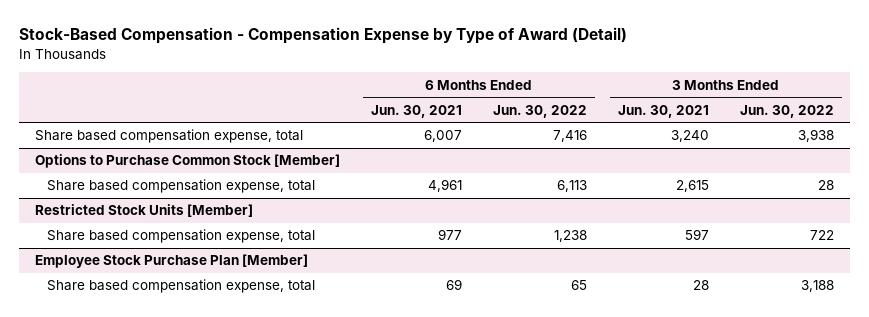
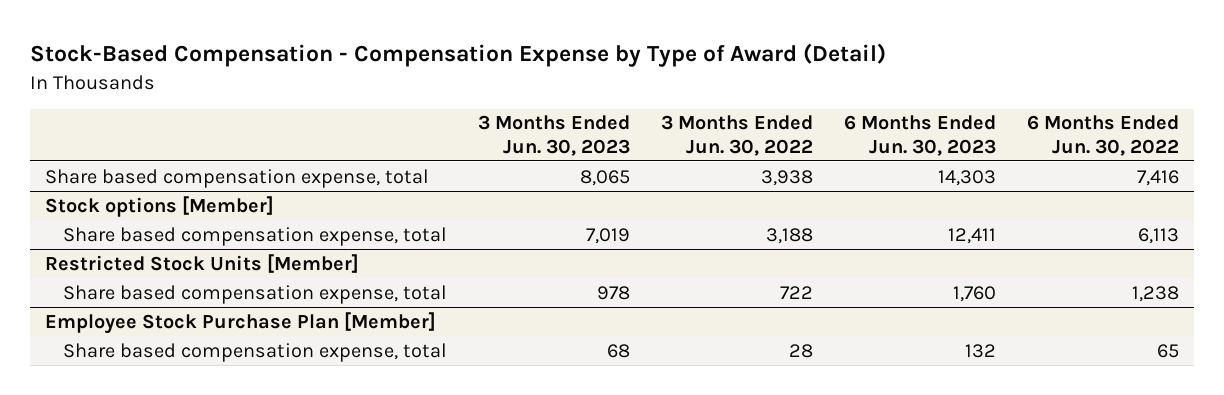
[370,104,462,118] Jun. 30, 2021 -> none
[618,104,710,118] Jun. 30, 2021 -> none
none -> [478,115,631,156] 3 Months Ended Jun. 30, 2023
none -> [843,115,996,156] 6 Months Ended Jun. 30, 2023
[34,154,340,169] Options to Purchase Common Stock [Member] -> [45,195,275,217] Stock options [Member]
[818,180,835,191] 28 -> [765,227,813,244] 3,188
[801,280,835,293] 3,188 -> [788,343,813,358] 28

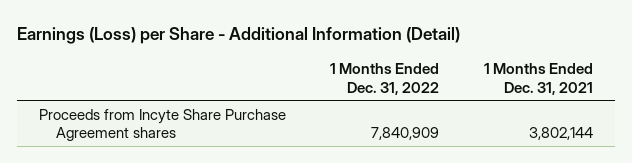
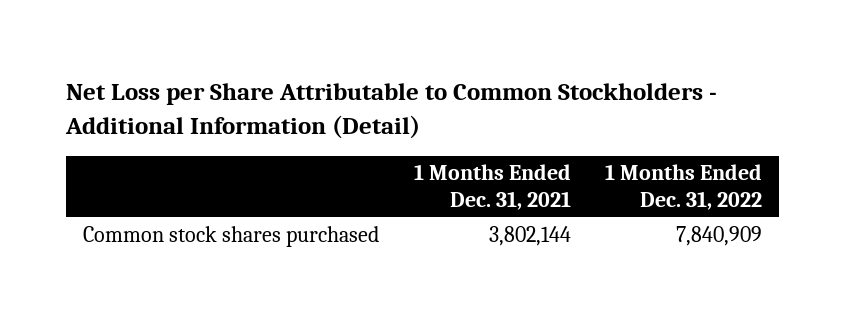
[17,27,461,45] Earnings (Loss) per Share - Additional Information (Detail) -> [65,82,718,139] Net Loss per Share Attributable to Common Stockholders - Additional Information (Detail)
[39,108,287,142] Proceeds from Incyte Share Purchase Agreement shares -> [83,225,380,247] Common stock shares purchased

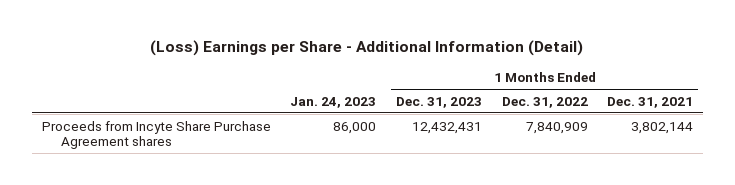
[65,82,718,139] Net Loss per Share Attributable to Common Stockholders - Additional Information (Detail) -> [150,40,584,57] (Loss) Earnings per Share - Additional Information (Detail)
none -> [290,96,377,108] Jan. 24, 2023
none -> [395,96,482,108] Dec. 31, 2023
[83,225,380,247] Common stock shares purchased -> [41,120,271,150] Proceeds from Incyte Share Purchase Agreement shares

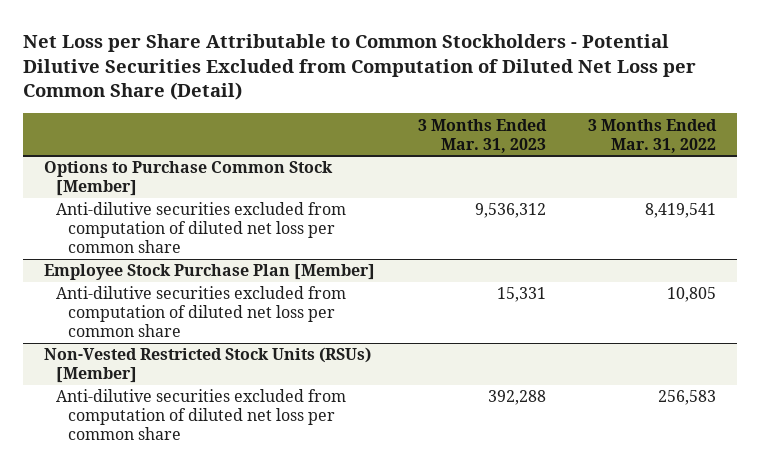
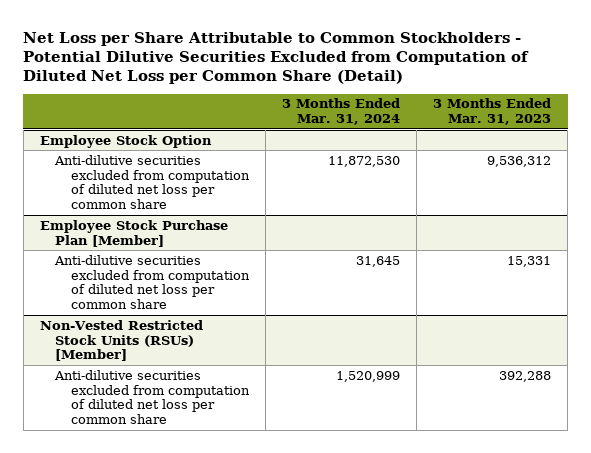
[587,118,717,153] 3 Months Ended Mar. 31, 2022 -> none
none -> [282,98,401,126] 3 Months Ended Mar. 31, 2024
[44,161,334,197] Options to Purchase Common Stock [Member] -> [39,134,212,148] Employee Stock Option

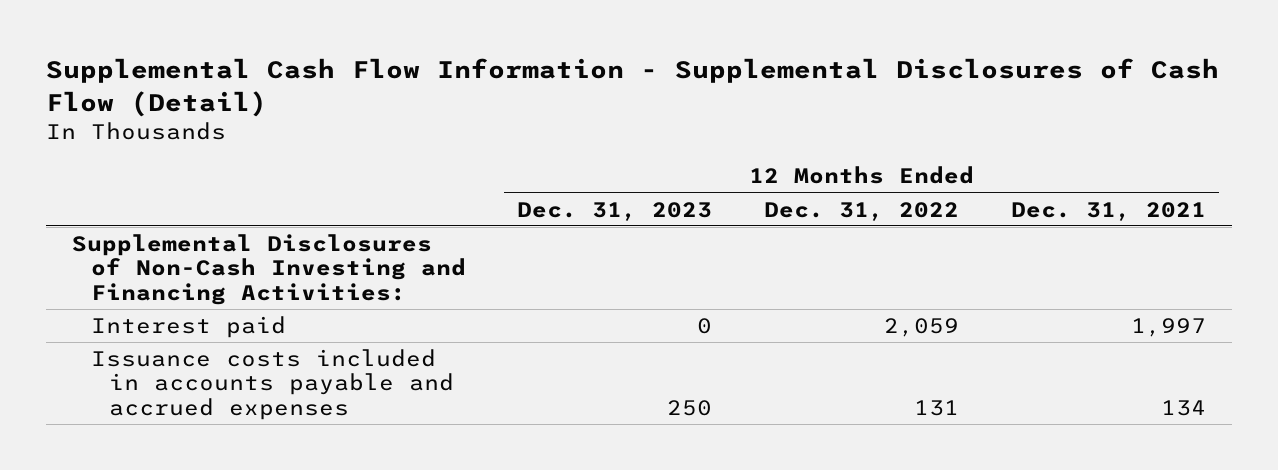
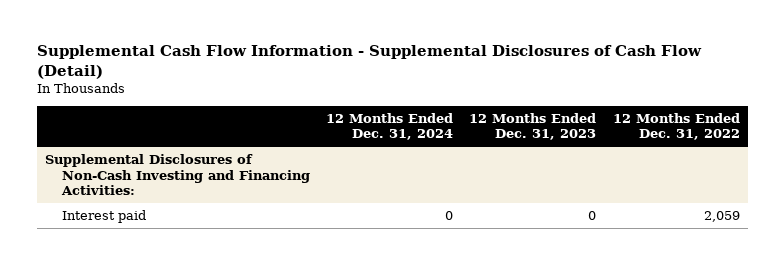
[1011,201,1207,221] Dec. 31, 2021 -> none
none -> [326,112,454,141] 12 Months Ended Dec. 31, 2024
[90,348,455,420] Issuance costs included in accounts payable and accrued expenses -> none

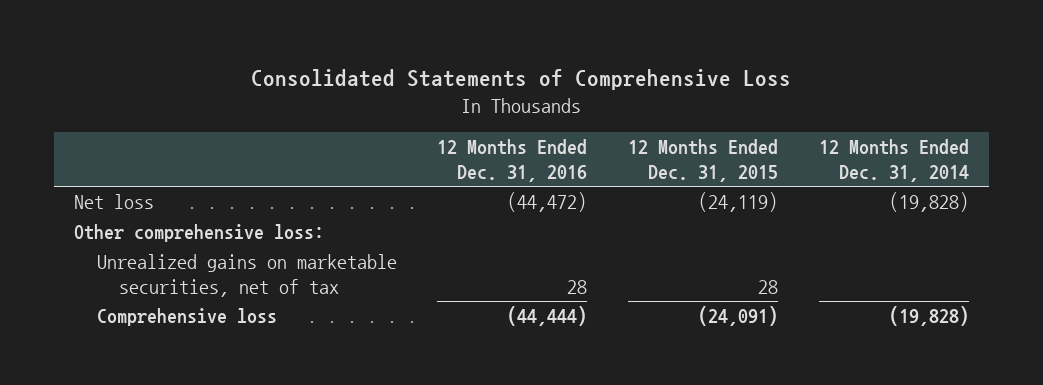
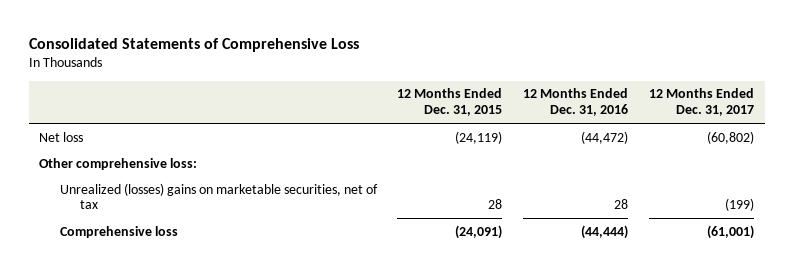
[818,139,969,182] 12 Months Ended Dec. 31, 2014 -> none
none -> [649,88,755,117] 12 Months Ended Dec. 31, 2017
[96,254,397,297] Unrealized gains on marketable securities, net of tax -> [59,182,378,210] Unrealized (losses) gains on marketable securities, net of tax

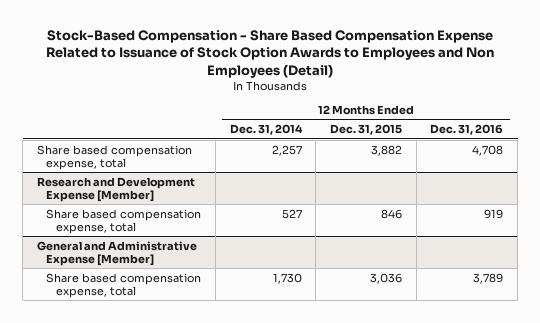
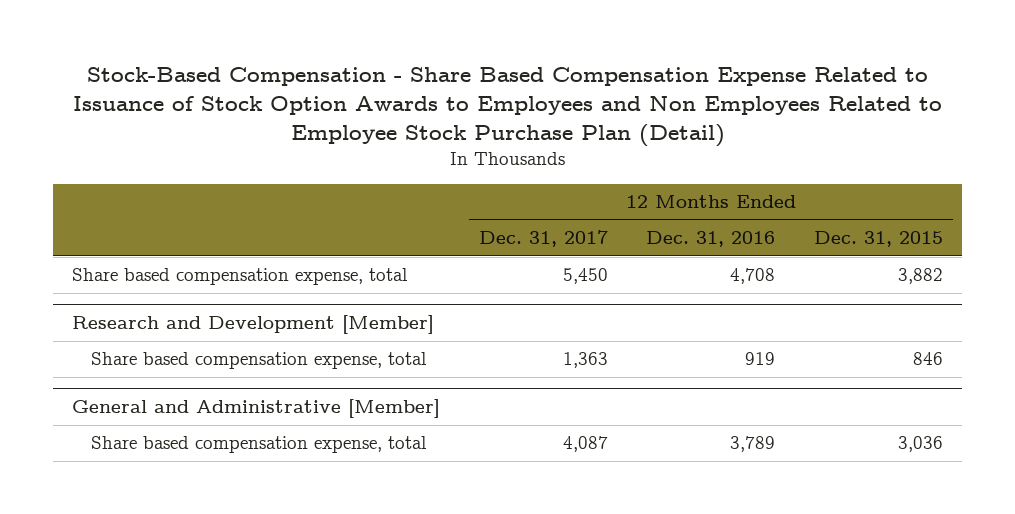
[46,30,495,78] Stock-Based Compensation - Share Based Compensation Expense Related to Issuance of Stock Option Awards to Employees and Non Employees (Detail) -> [72,66,942,147] Stock-Based Compensation - Share Based Compensation Expense Related to Issuance of Stock Option Awards to Employees and Non Employees Related to Employee Stock Purchase Plan (Detail)
[229,124,303,136] Dec. 31, 2014 -> none
none -> [478,230,608,248] Dec. 31, 2017
[36,176,195,202] Research and Development Expense [Member] -> [72,315,435,335] Research and Development [Member]
[36,240,197,266] General and Administrative Expense [Member] -> [72,399,441,419] General and Administrative [Member]

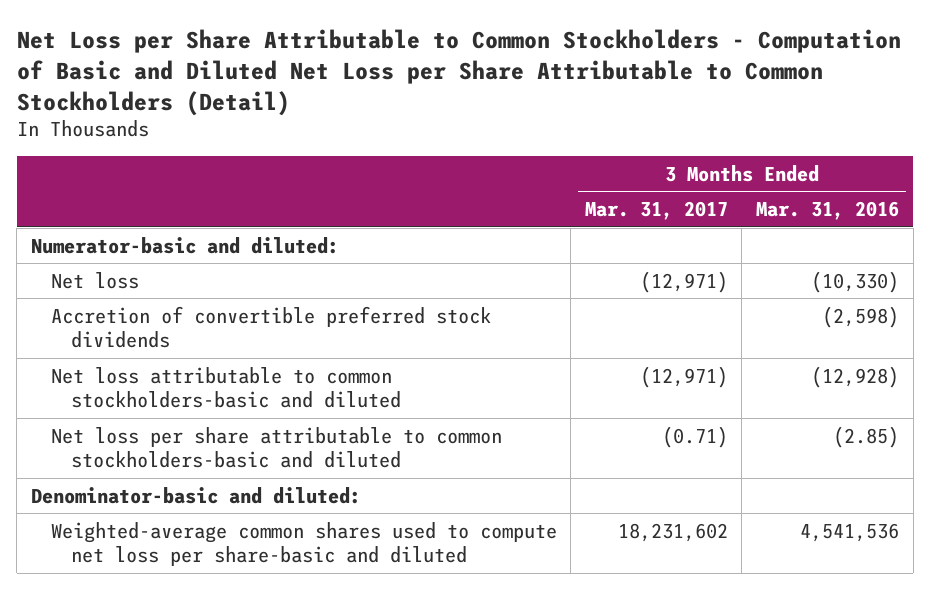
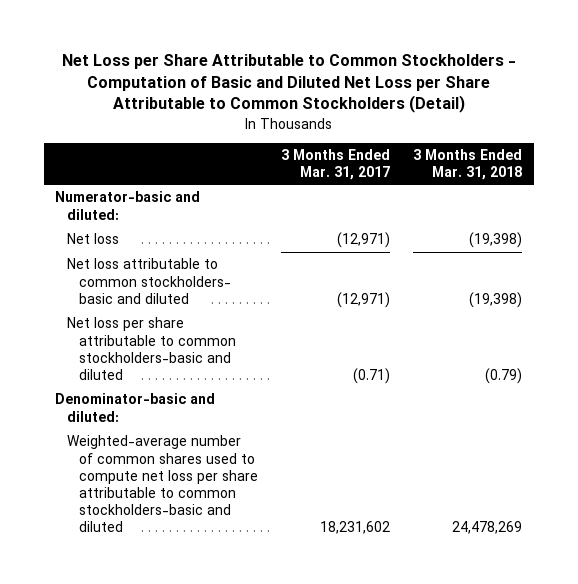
[755,201,899,221] Mar. 31, 2016 -> none
none -> [413,148,523,181] 3 Months Ended Mar. 31, 2018
[50,305,491,348] Accretion of convertible preferred stock dividends -> none
[50,366,401,408] Net loss attributable to common stockholders-basic and diluted -> [67,258,232,304] Net loss attributable to common stockholders- basic and diluted
[50,521,557,566] Weighted-average common shares used to compute net loss per share-basic and diluted -> [67,435,259,533] Weighted-average number of common shares used to compute net loss per share attributable to common stockholders-basic and diluted

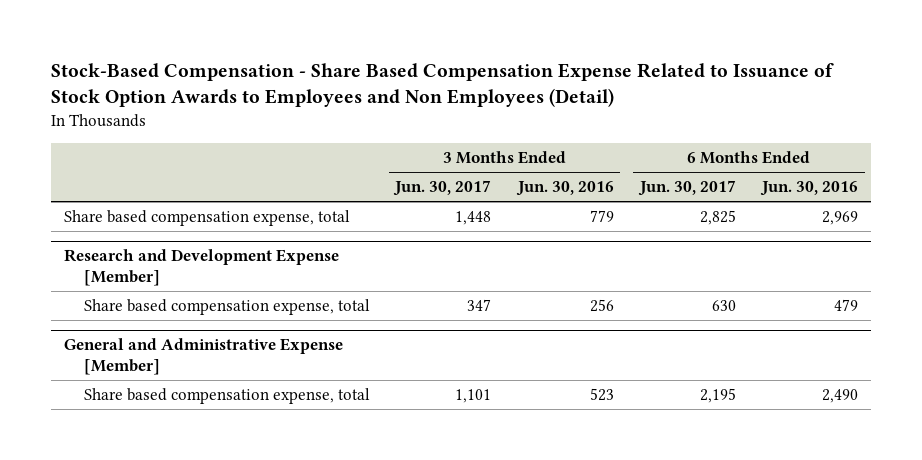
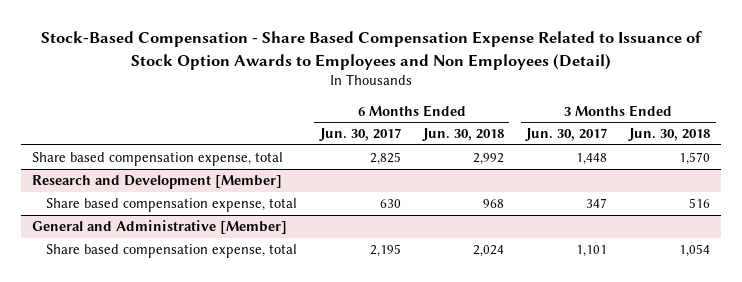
[515,181,614,197] Jun. 30, 2016 -> none
[760,181,859,197] Jun. 30, 2016 -> none
none -> [421,128,504,142] Jun. 30, 2018
none -> [628,128,711,142] Jun. 30, 2018
[63,249,339,287] Research and Development Expense [Member] -> [31,174,282,189] Research and Development [Member]
[63,338,343,376] General and Administrative Expense [Member] -> [31,219,287,234] General and Administrative [Member]

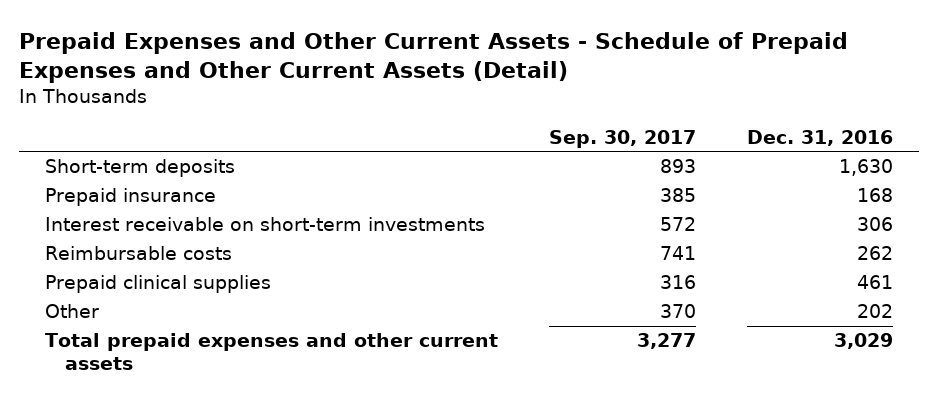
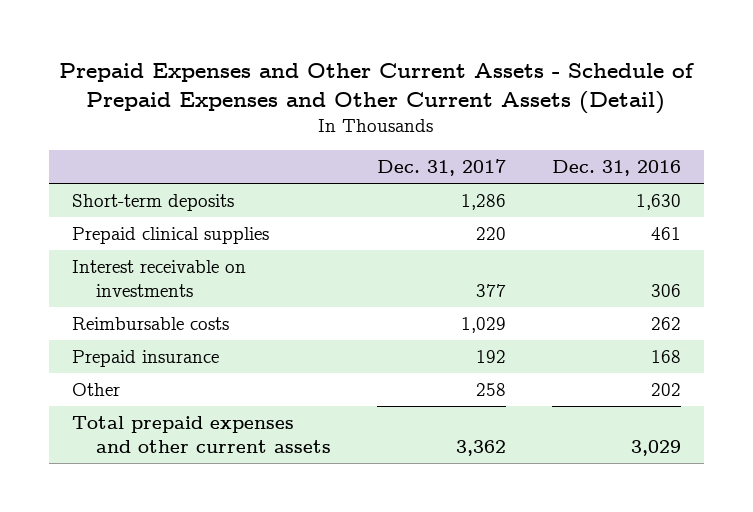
[548,129,696,148] Sep. 30, 2017 -> none
none -> [377,159,507,177] Dec. 31, 2017
[44,217,485,232] Interest receivable on short-term investments -> none
none -> [71,260,246,297] Interest receivable on investments
[44,246,232,261] Reimbursable costs -> [71,317,229,331] Reimbursable costs
[44,188,216,207] Prepaid insurance -> [71,350,219,368] Prepaid insurance

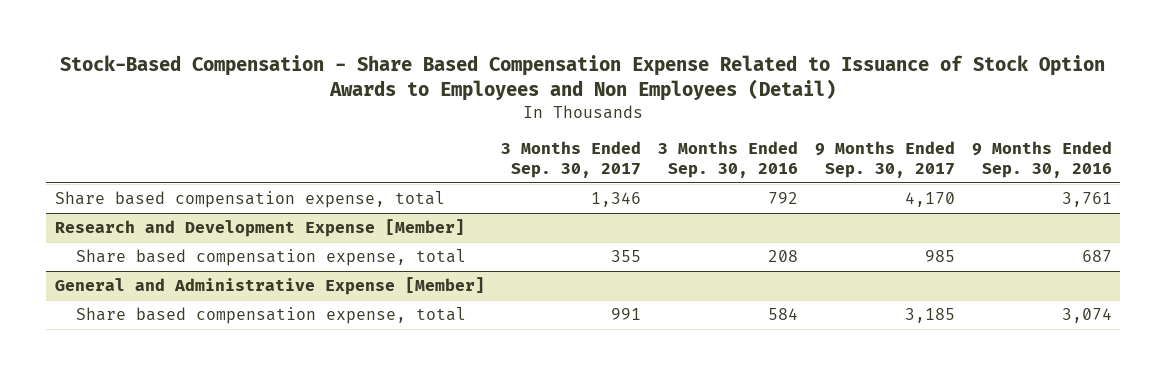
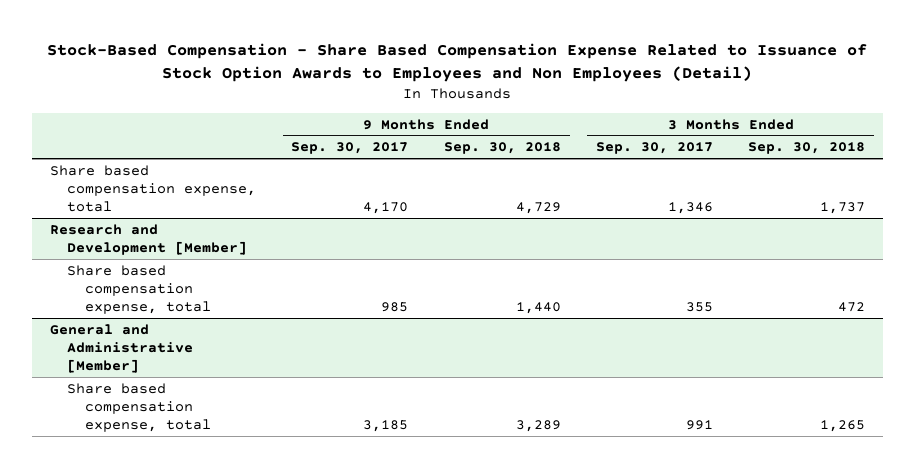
[658,141,799,178] 3 Months Ended Sep. 30, 2016 -> none
[971,141,1112,178] 9 Months Ended Sep. 30, 2016 -> none
none -> [443,142,561,155] Sep. 30, 2018
none -> [748,142,866,155] Sep. 30, 2018
[54,219,465,238] Research and Development Expense [Member] -> [49,223,248,255] Research and Development [Member]
[54,277,485,296] General and Administrative Expense [Member] -> [49,323,194,374] General and Administrative [Member]

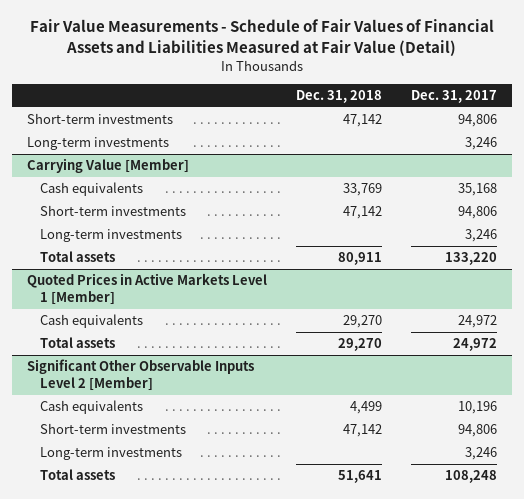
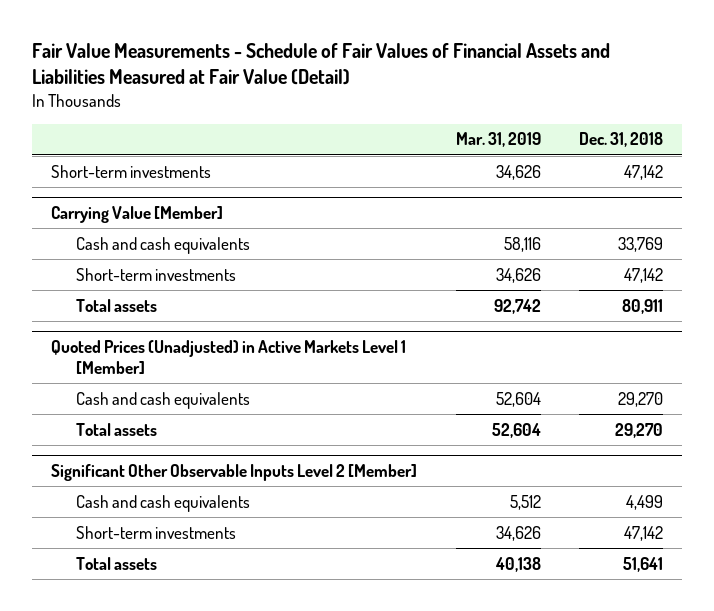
[411,89,498,103] Dec. 31, 2017 -> none
none -> [455,132,541,148] Mar. 31, 2019
[26,137,169,151] Long-term investments -> none
[40,182,144,197] Cash equivalents -> [75,236,250,254] Cash and cash equivalents
[40,229,183,243] Long-term investments -> none
[26,273,267,305] Quoted Prices in Active Markets Level 1 [Member] -> [51,339,407,374] Quoted Prices (Unadjusted) in Active Markets Level 1 [Member]
[40,314,144,329] Cash equivalents -> [75,391,250,409] Cash and cash equivalents
[40,400,144,415] Cash equivalents -> [75,494,250,512] Cash and cash equivalents
[40,447,183,461] Long-term investments -> none

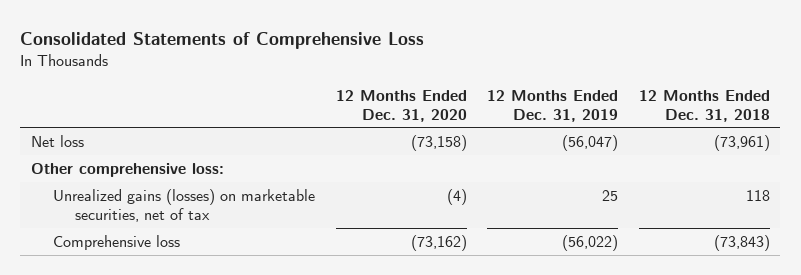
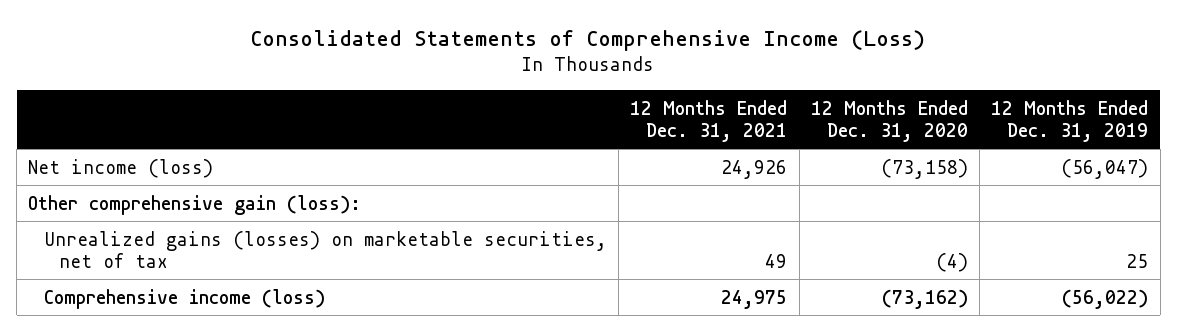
[20,31,425,49] Consolidated Statements of Comprehensive Loss -> [250,29,926,51] Consolidated Statements of Comprehensive Income (Loss)
[639,89,771,122] 12 Months Ended Dec. 31, 2018 -> none
none -> [630,99,788,142] 12 Months Ended Dec. 31, 2021
[30,134,84,147] Net loss -> [28,158,214,178] Net income (loss)
[30,162,224,177] Other comprehensive loss: -> [28,194,362,215] Other comprehensive gain (loss):
[53,234,181,250] Comprehensive loss -> [43,288,325,309] Comprehensive income (loss)

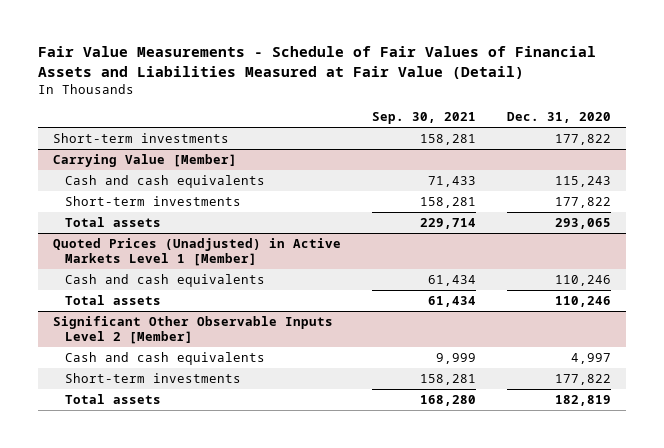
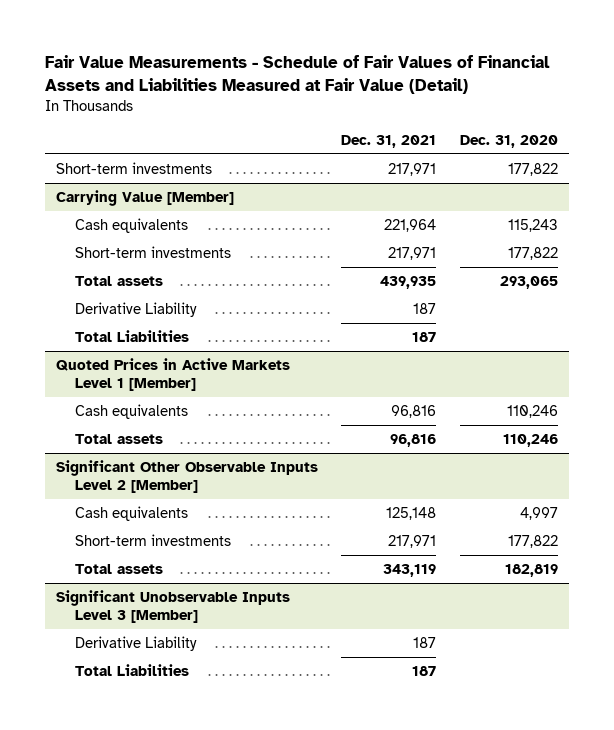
[371,112,476,125] Sep. 30, 2021 -> none
none -> [341,134,437,148] Dec. 31, 2021
[64,174,265,188] Cash and cash equivalents -> [74,217,188,233] Cash equivalents
none -> [74,301,197,317] Derivative Liability
none -> [74,329,189,342] Total Liabilities
[52,237,341,267] Quoted Prices (Unadjusted) in Active Markets Level 1 [Member] -> [56,357,291,391] Quoted Prices in Active Markets Level 1 [Member]
[64,273,265,287] Cash and cash equivalents -> [74,403,188,419] Cash equivalents
[64,351,265,365] Cash and cash equivalents -> [74,505,188,521] Cash equivalents
none -> [56,589,291,623] Significant Unobservable Inputs Level 3 [Member]
none -> [74,635,197,651] Derivative Liability
none -> [74,663,189,676] Total Liabilities

